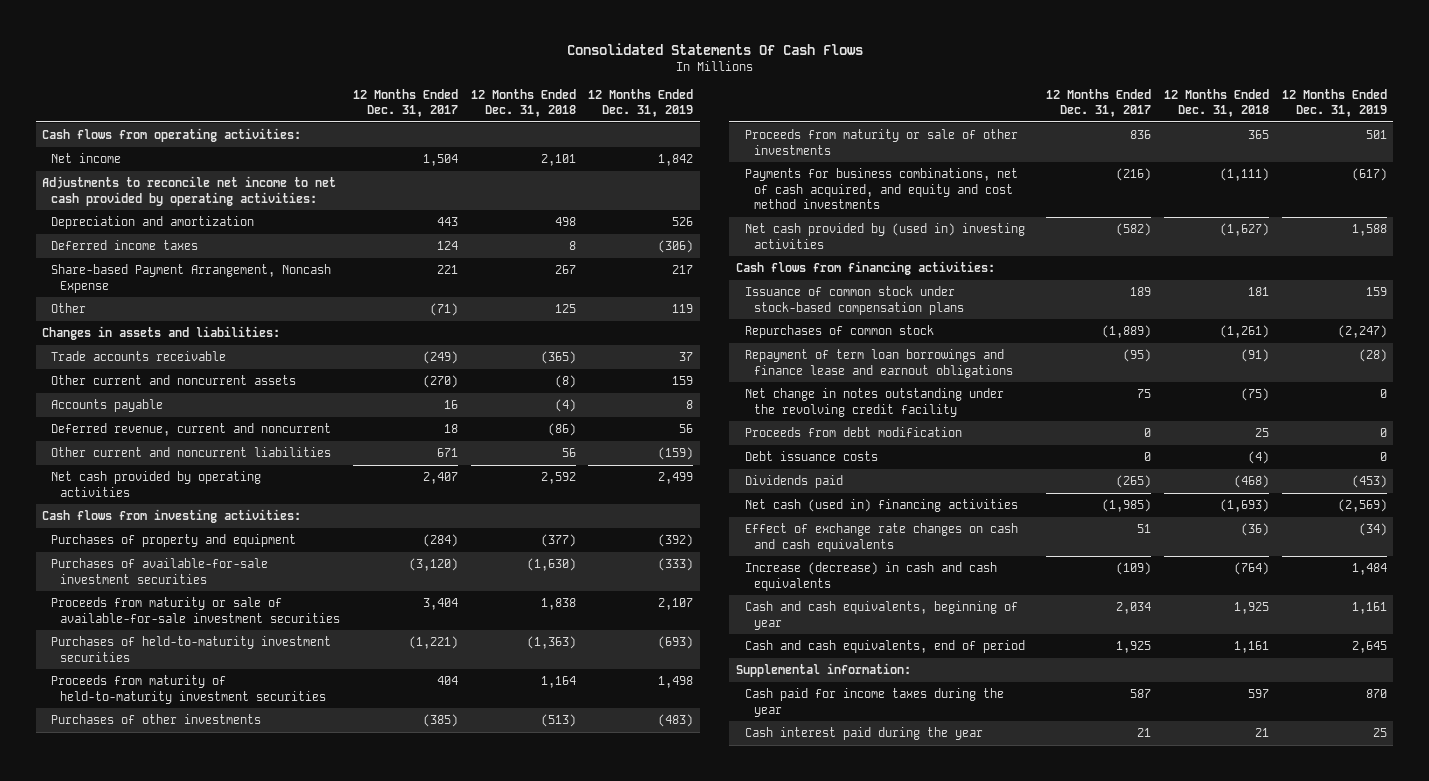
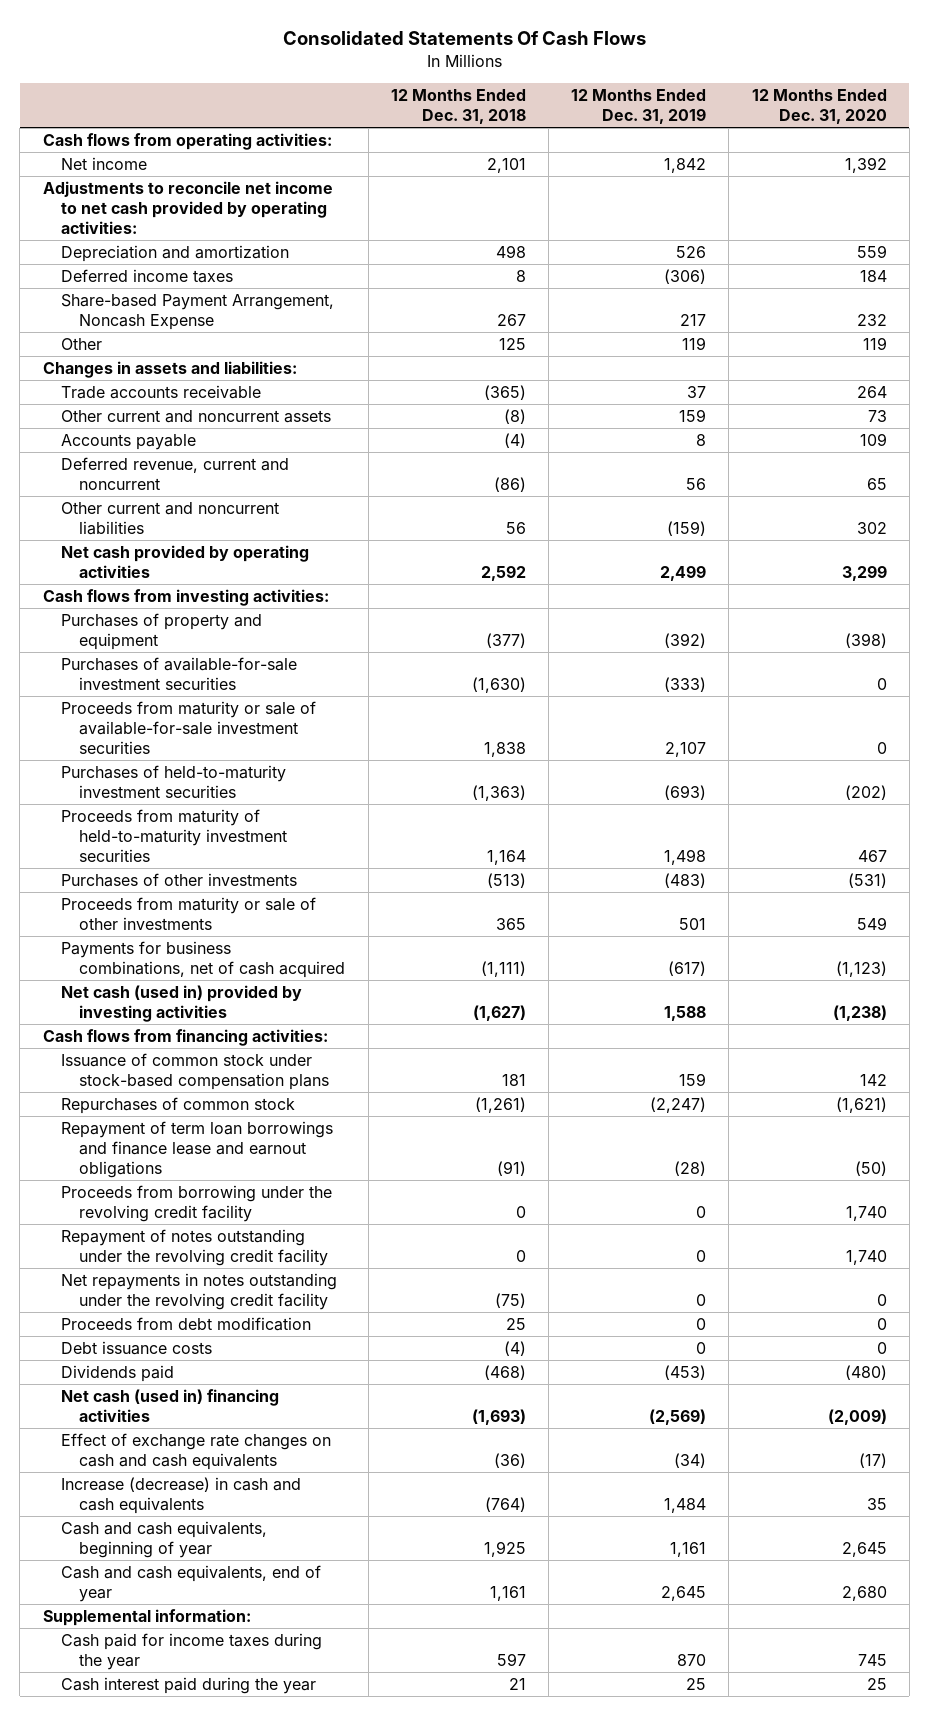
[352,88,458,118] 12 Months Ended Dec. 31, 2017 -> none
none -> [751,88,887,124] 12 Months Ended Dec. 31, 2020
[744,168,1018,210] Payments for business combinations, net of cash acquired, and equity and cost method investments -> [61,941,346,978] Payments for business combinations, net of cash acquired
[744,223,1025,249] Net cash provided by (used in) investing activities -> [61,985,303,1022] Net cash (used in) provided by investing activities
none -> [61,1185,333,1222] Proceeds from borrowing under the revolving credit facility
none -> [61,1229,329,1266] Repayment of notes outstanding under the revolving credit facility
[744,388,1004,417] Net change in notes outstanding under the revolving credit facility -> [61,1273,338,1310] Net repayments in notes outstanding under the revolving credit facility
[744,640,1025,654] Cash and cash equivalents, end of period -> [61,1565,322,1602] Cash and cash equivalents, end of year

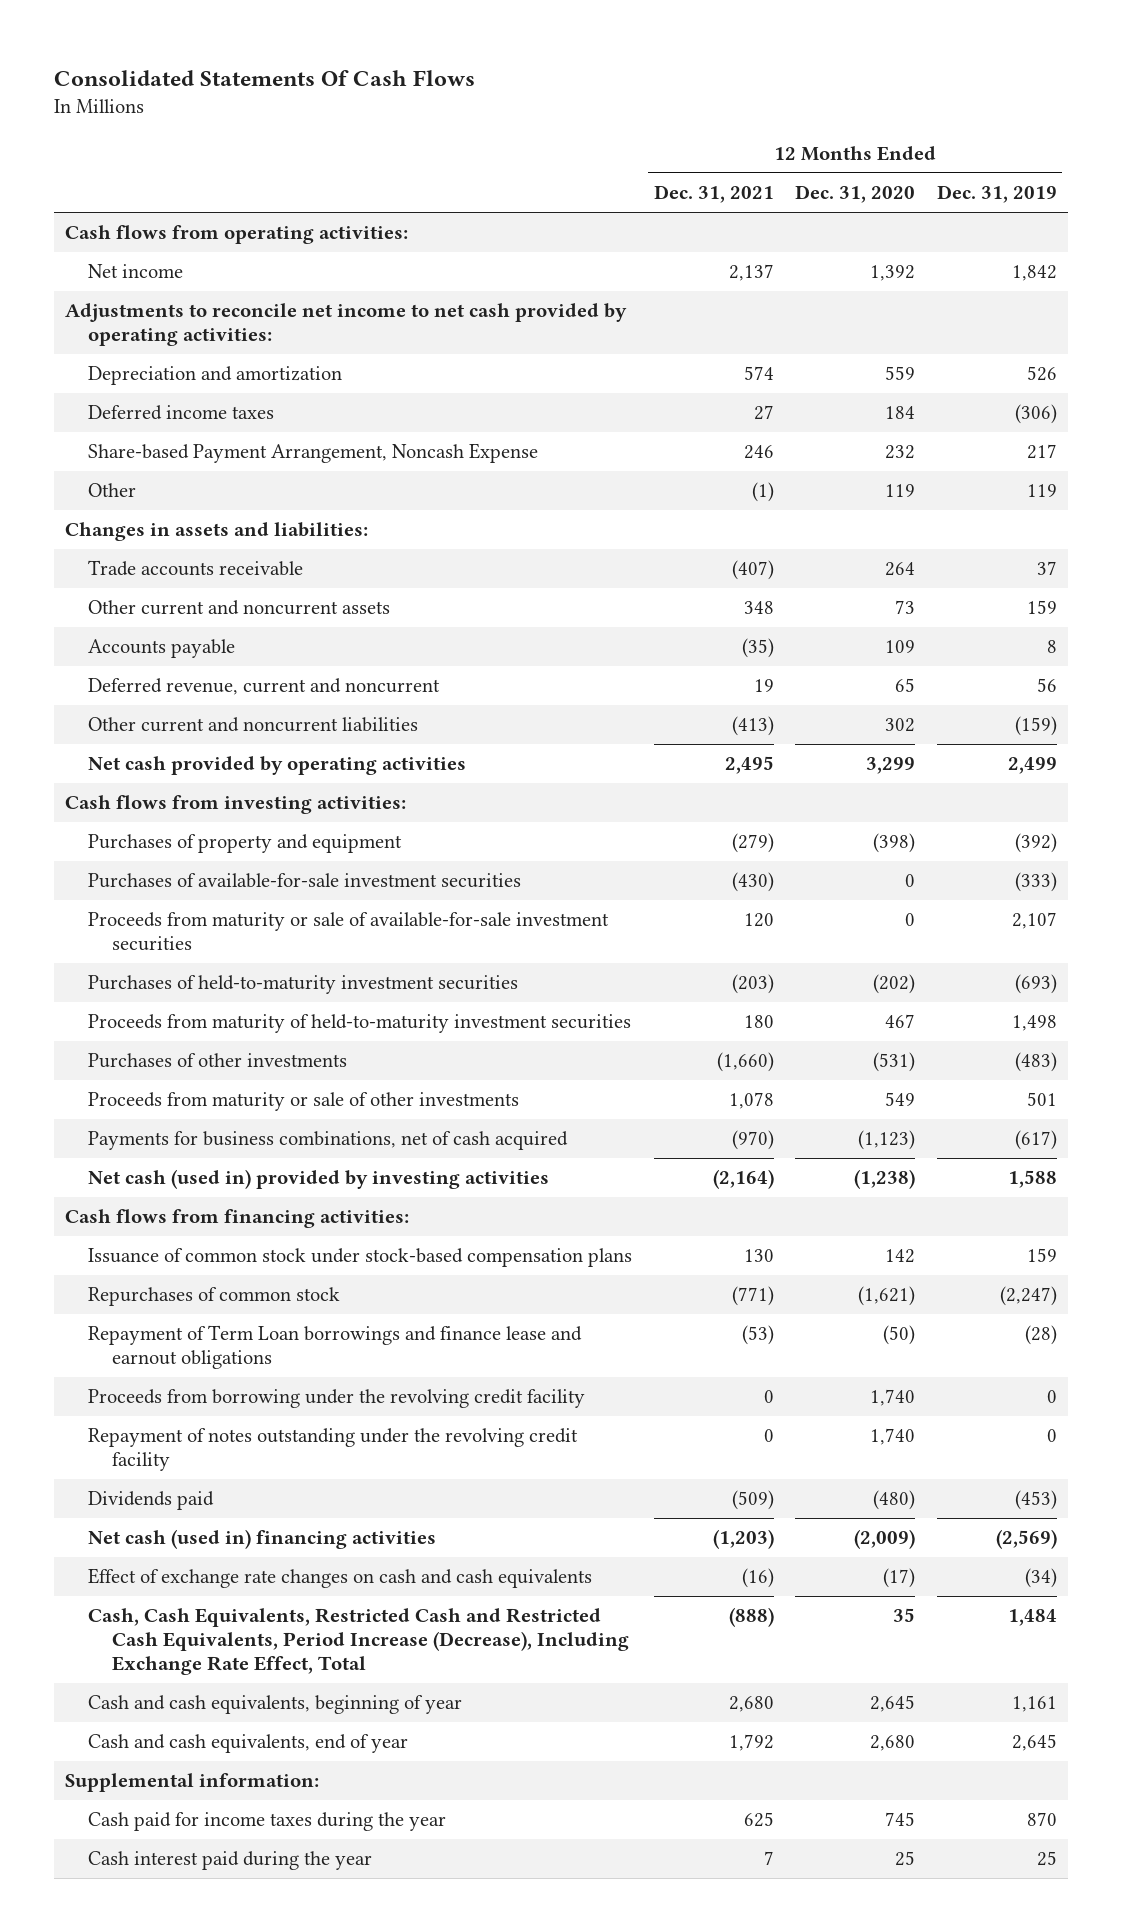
[390,88,526,124] 12 Months Ended Dec. 31, 2018 -> none
none -> [653,185,774,204] Dec. 31, 2021
[61,1121,334,1178] Repayment of term loan borrowings and finance lease and earnout obligations -> [88,1325,583,1369] Repayment of Term Loan borrowings and finance lease and earnout obligations
[61,1273,338,1310] Net repayments in notes outstanding under the revolving credit facility -> none
[61,1317,312,1332] Proceeds from debt modification -> none
[61,1341,213,1356] Debt issuance costs -> none
[61,1477,302,1514] Increase (decrease) in cash and cash equivalents -> [88,1608,629,1675] Cash, Cash Equivalents, Restricted Cash and Restricted Cash Equivalents, Period Increase (Decrease), Including Exchange Rate Effect, Total

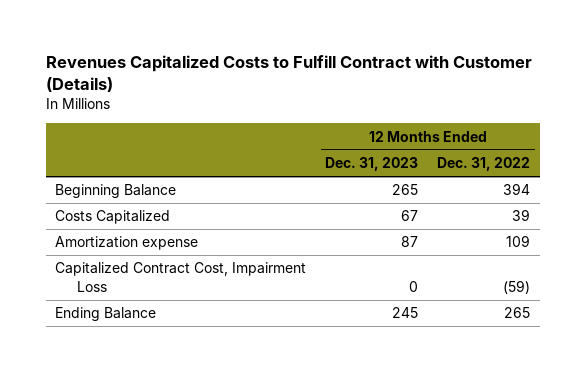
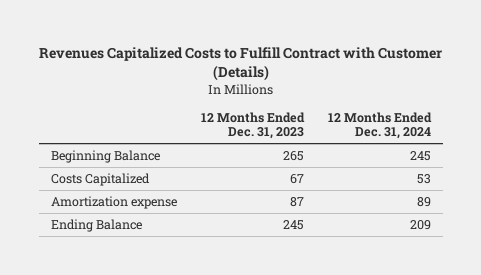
[437,157,531,172] Dec. 31, 2022 -> none
none -> [327,111,432,140] 12 Months Ended Dec. 31, 2024
[55,262,307,292] Capitalized Contract Cost, Impairment Loss -> none

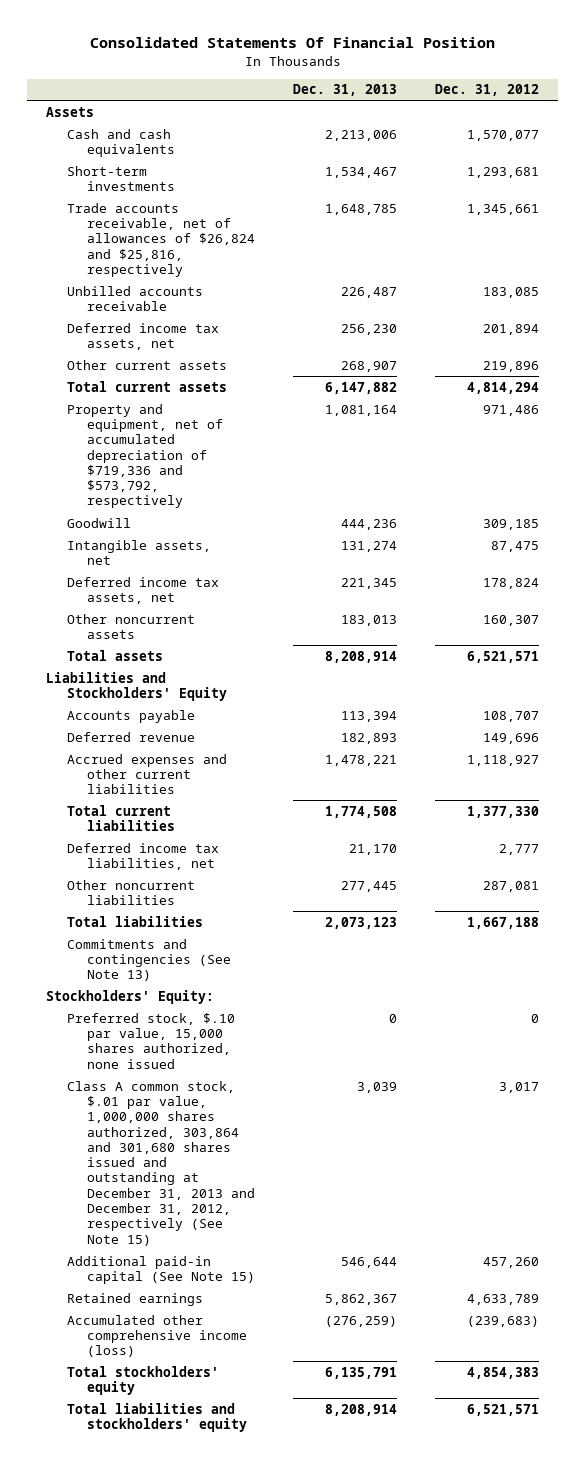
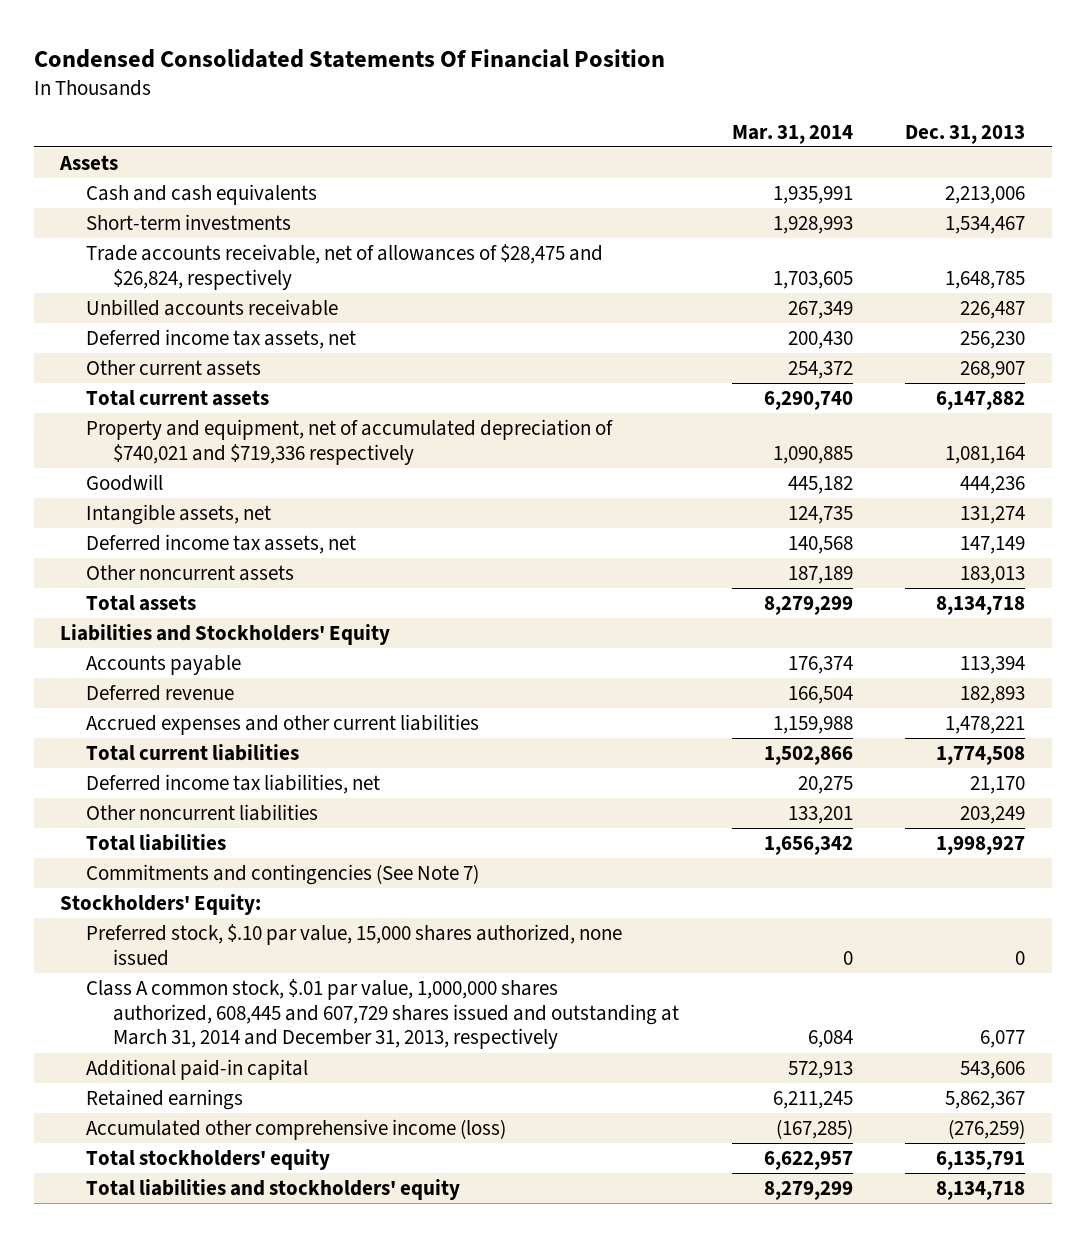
[89,36,495,48] Consolidated Statements Of Financial Position -> [33,48,665,68] Condensed Consolidated Statements Of Financial Position
[434,84,539,97] Dec. 31, 2012 -> none
none -> [731,124,853,144] Mar. 31, 2014
[66,202,255,277] Trade accounts receivable, net of allowances of $26,824 and $25,816, respectively -> [86,244,604,290] Trade accounts receivable, net of allowances of $28,475 and $26,824, respectively
[66,403,223,509] Property and equipment, net of accumulated depreciation of $719,336 and $573,792, respectively -> [86,419,614,465] Property and equipment, net of accumulated depreciation of $740,021 and $719,336 respectively
[340,577,397,589] 221,345 -> [960,536,1026,555] 147,149
[324,650,397,663] 8,208,914 -> [936,596,1026,616] 8,134,718
[340,880,397,892] 277,445 -> [960,806,1026,825] 203,249
[324,916,397,929] 2,073,123 -> [936,836,1026,856] 1,998,927
[66,938,231,982] Commitments and contingencies (See Note 13) -> [86,864,480,886] Commitments and contingencies (See Note 7)
[66,1080,255,1246] Class A common stock, $.01 par value, 1,000,000 shares authorized, 303,864 and 301,680 shares issued and outstanding at December 31, 2013 and December 31, 2012, respectively (See Note 15) -> [86,979,679,1050] Class A common stock, $.01 par value, 1,000,000 shares authorized, 608,445 and 607,729 shares issued and outstanding at March 31, 2014 and December 31, 2013, respectively
[356,1081,397,1093] 3,039 -> [980,1030,1026,1049] 6,077
[66,1255,255,1284] Additional paid-in capital (See Note 15) -> [86,1059,309,1081] Additional paid-in capital
[340,1256,397,1268] 546,644 -> [960,1061,1026,1080] 543,606
[324,1403,397,1416] 8,208,914 -> [936,1181,1026,1201] 8,134,718

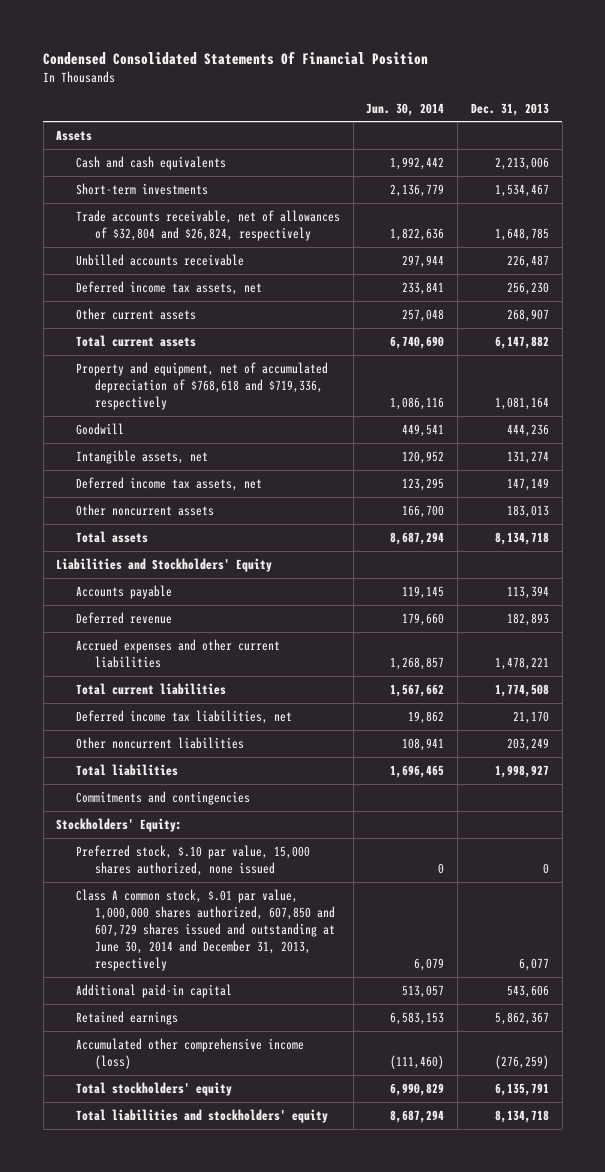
[731,124,853,144] Mar. 31, 2014 -> none
none -> [366,102,445,116] Jun. 30, 2014
[86,244,604,290] Trade accounts receivable, net of allowances of $28,475 and $26,824, respectively -> [75,209,340,241] Trade accounts receivable, net of allowances of $32,804 and $26,824, respectively
[86,419,614,465] Property and equipment, net of accumulated depreciation of $740,021 and $719,336 respectively -> [75,361,328,411] Property and equipment, net of accumulated depreciation of $768,618 and $719,336, respectively
[86,864,480,886] Commitments and contingencies (See Note 7) -> [75,790,250,805] Commitments and contingencies
[86,979,679,1050] Class A common stock, $.01 par value, 1,000,000 shares authorized, 608,445 and 607,729 shares issued and outstanding at March 31, 2014 and December 31, 2013, respectively -> [75,888,336,972] Class A common stock, $.01 par value, 1,000,000 shares authorized, 607,850 and 607,729 shares issued and outstanding at June 30, 2014 and December 31, 2013, respectively

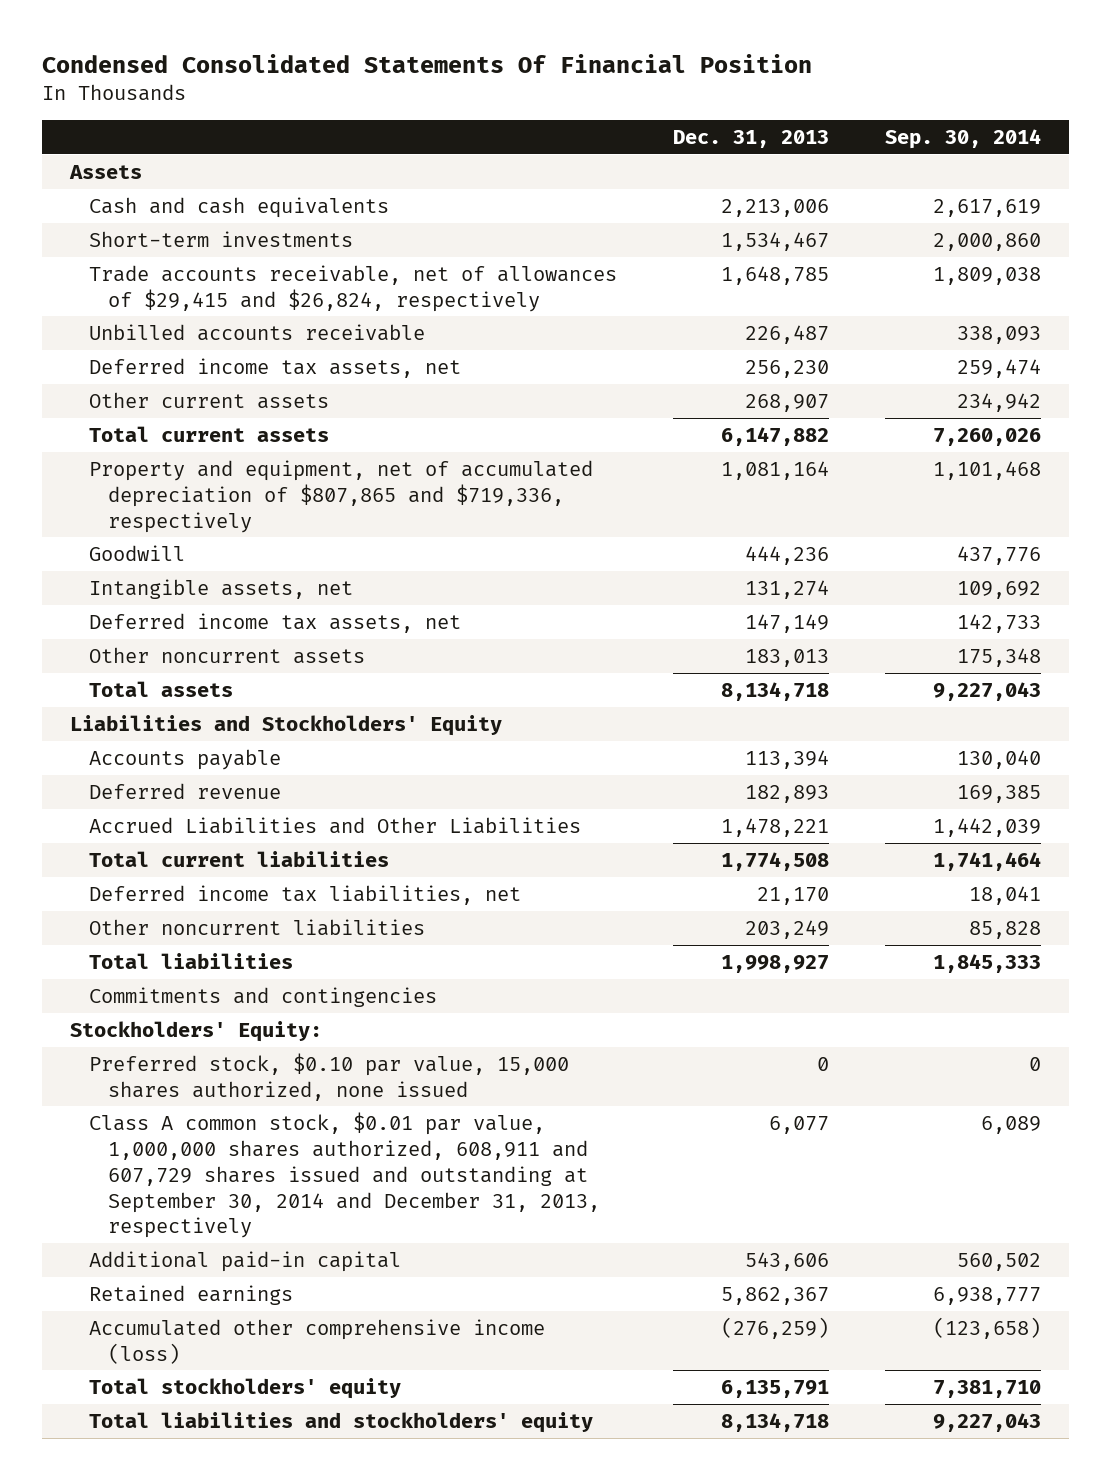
[366,102,445,116] Jun. 30, 2014 -> none
none -> [884,128,1041,149] Sep. 30, 2014
[75,209,340,241] Trade accounts receivable, net of allowances of $32,804 and $26,824, respectively -> [88,264,617,312] Trade accounts receivable, net of allowances of $29,415 and $26,824, respectively
[75,361,328,411] Property and equipment, net of accumulated depreciation of $768,618 and $719,336, respectively -> [88,459,593,533] Property and equipment, net of accumulated depreciation of $807,865 and $719,336, respectively
[75,638,280,668] Accrued expenses and other current liabilities -> [88,816,581,834] Accrued Liabilities and Other Liabilities
[75,844,310,876] Preferred stock, $.10 par value, 15,000 shares authorized, none issued -> [88,1052,569,1101] Preferred stock, $0.10 par value, 15,000 shares authorized, none issued
[75,888,336,972] Class A common stock, $.01 par value, 1,000,000 shares authorized, 607,850 and 607,729 shares issued and outstanding at June 30, 2014 and December 31, 2013, respectively -> [88,1111,601,1239] Class A common stock, $0.01 par value, 1,000,000 shares authorized, 608,911 and 607,729 shares issued and outstanding at September 30, 2014 and December 31, 2013, respectively

